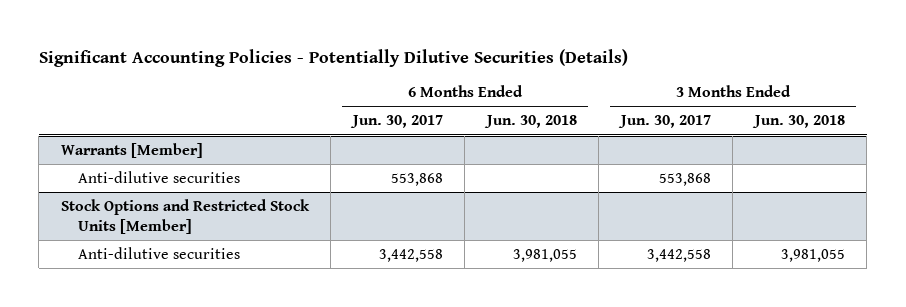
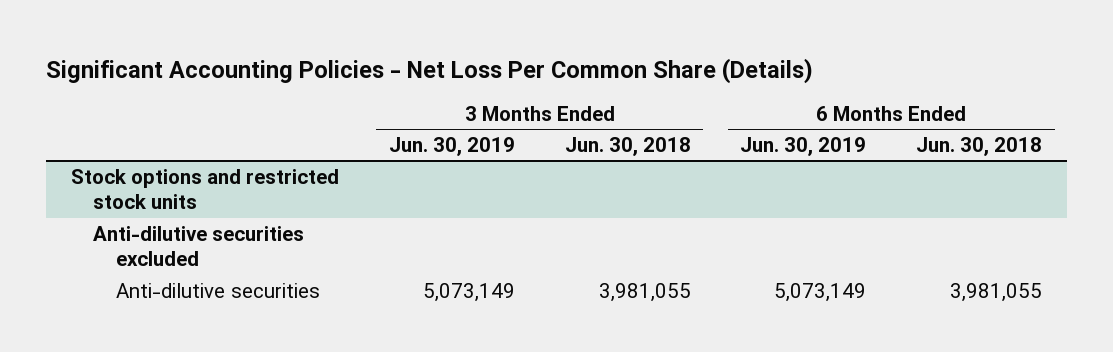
[38,48,628,67] Significant Accounting Policies - Potentially Dilutive Securities (Details) -> [46,57,814,84] Significant Accounting Policies - Net Loss Per Common Share (Details)
[349,115,443,129] Jun. 30, 2017 -> none
[617,115,711,129] Jun. 30, 2017 -> none
none -> [388,136,515,156] Jun. 30, 2019
none -> [740,136,867,156] Jun. 30, 2019
[60,142,203,158] Warrants [Member] -> none
[78,170,241,183] Anti-dilutive securities -> none
[60,198,310,234] Stock Options and Restricted Stock Units [Member] -> [71,168,340,210] Stock options and restricted stock units
none -> [93,225,305,267] Anti-dilutive securities excluded

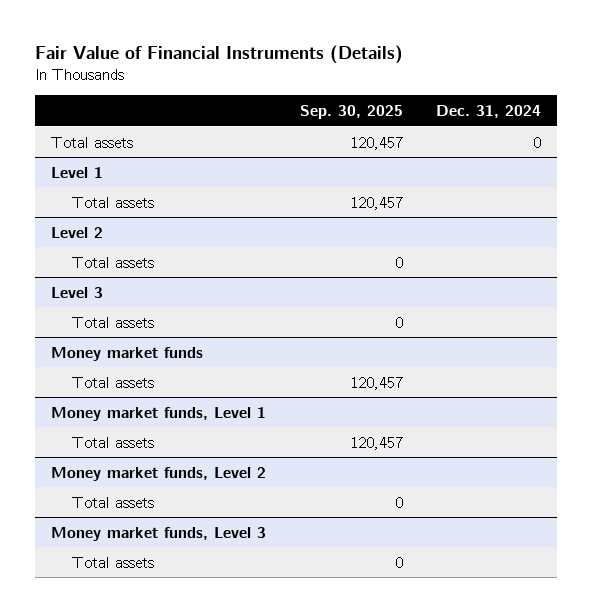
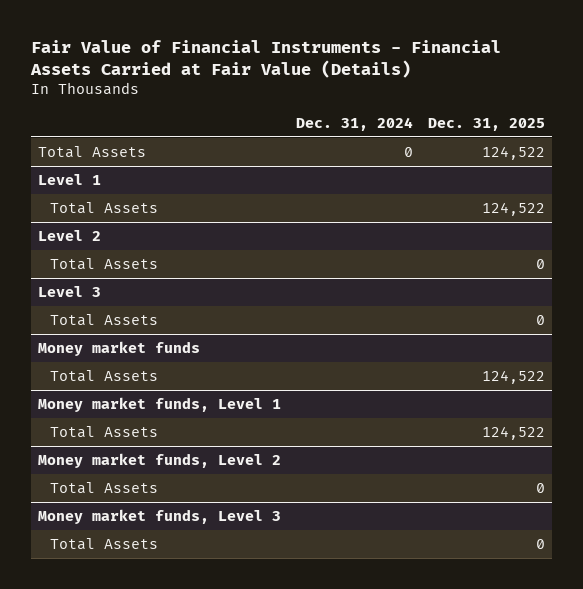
[34,44,403,64] Fair Value of Financial Instruments (Details) -> [29,39,501,79] Fair Value of Financial Instruments - Financial Assets Carried at Fair Value (Details)
[299,104,403,119] Sep. 30, 2025 -> none
none -> [427,117,545,131] Dec. 31, 2025
[51,136,134,148] Total assets -> [38,145,147,158] Total Assets
[71,196,154,208] Total assets -> [49,201,158,214] Total Assets
[71,256,154,268] Total assets -> [49,257,158,270] Total Assets
[71,316,154,328] Total assets -> [49,313,158,326] Total Assets
[71,376,154,388] Total assets -> [49,369,158,382] Total Assets
[71,436,154,448] Total assets -> [49,425,158,438] Total Assets
[71,496,154,508] Total assets -> [49,481,158,494] Total Assets
[71,556,154,568] Total assets -> [49,537,158,550] Total Assets

